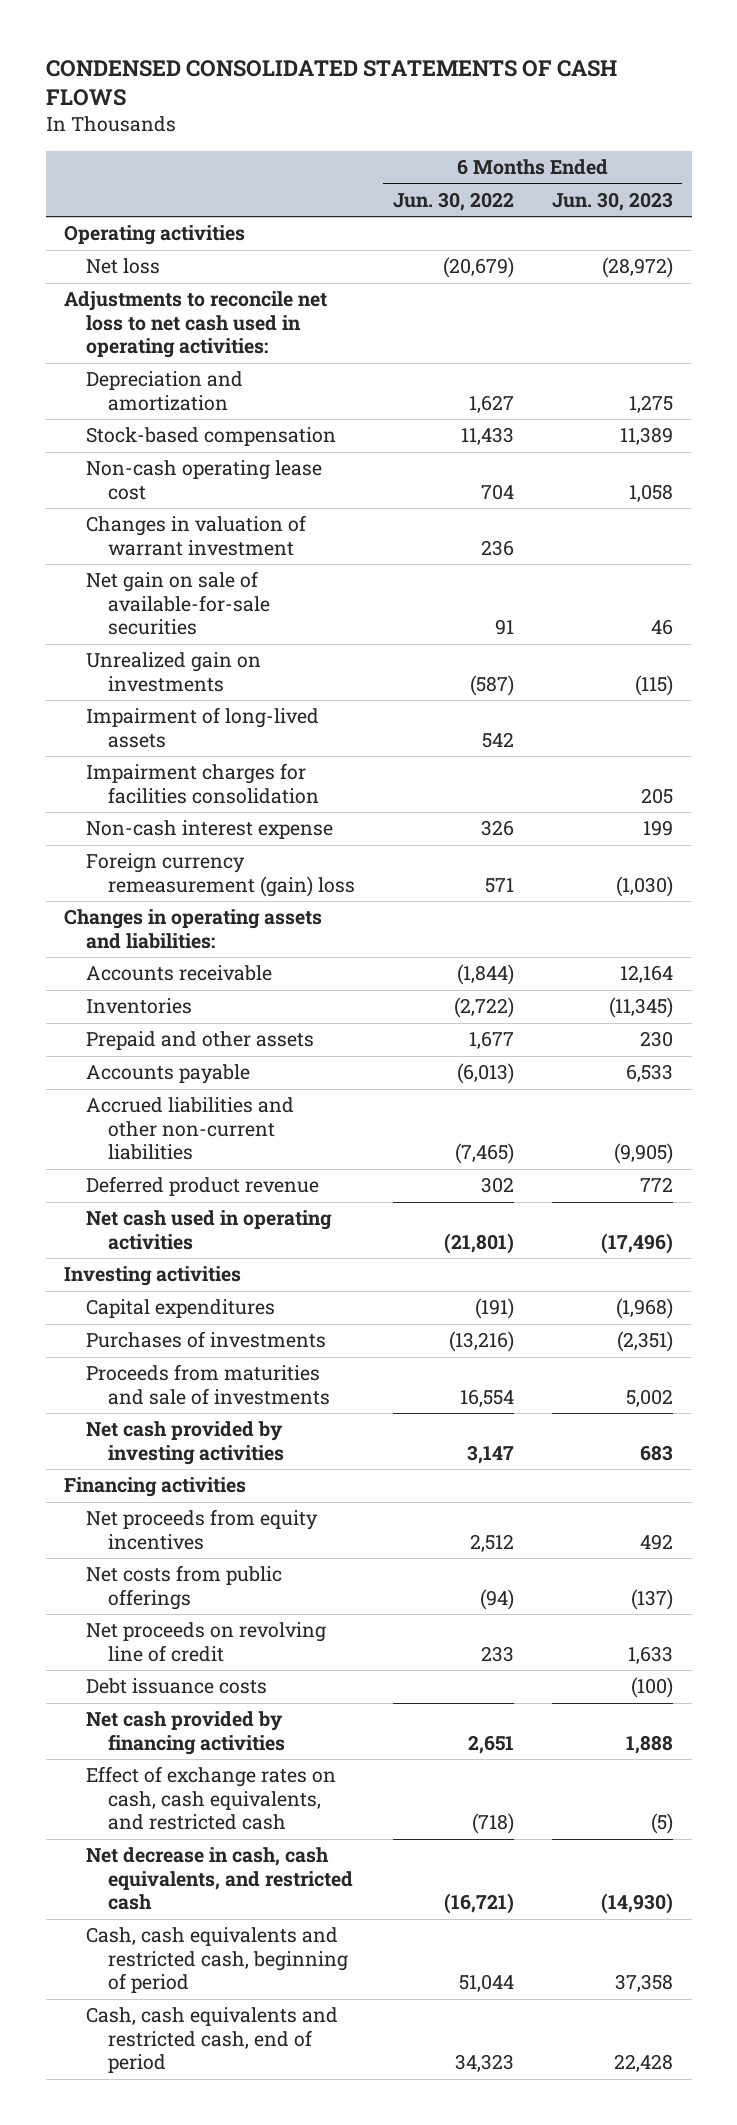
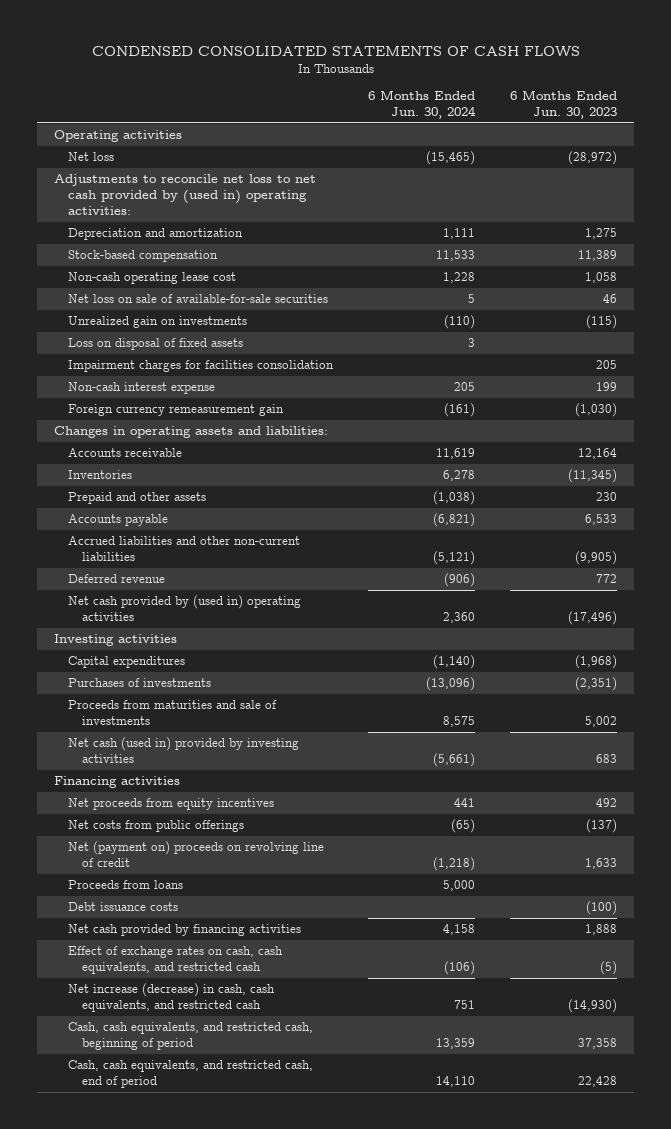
[392,191,514,211] Jun. 30, 2022 -> none
none -> [368,90,477,120] 6 Months Ended Jun. 30, 2024
[64,291,328,359] Adjustments to reconcile net loss to net cash used in operating activities: -> [54,174,317,215] Adjustments to reconcile net loss to net cash provided by (used in) operating activities:
[86,515,307,556] Changes in valuation of warrant investment -> none
[86,571,271,636] Net gain on sale of available-for-sale securities -> [68,294,329,304] Net loss on sale of available-for-sale securities
[86,707,320,748] Impairment of long-lived assets -> none
none -> [68,338,244,351] Loss on disposal of fixed assets
[86,853,356,897] Foreign currency remeasurement (gain) loss -> [68,404,285,417] Foreign currency remeasurement gain
[86,1176,320,1197] Deferred product revenue -> [68,574,166,584] Deferred revenue
[86,1210,333,1250] Net cash used in operating activities -> [68,595,302,622] Net cash provided by (used in) operating activities
[86,1421,285,1465] Net cash provided by investing activities -> [68,737,300,764] Net cash (used in) provided by investing activities
[86,1622,327,1662] Net proceeds on revolving line of credit -> [68,841,325,868] Net (payment on) proceeds on revolving line of credit
none -> [68,880,184,890] Proceeds from loans
[86,1847,354,1911] Net decrease in cash, cash equivalents, and restricted cash -> [68,983,276,1013] Net increase (decrease) in cash, cash equivalents, and restricted cash
[86,1927,349,1994] Cash, cash equivalents and restricted cash, beginning of period -> [68,1022,314,1051] Cash, cash equivalents, and restricted cash, beginning of period
[86,2007,339,2074] Cash, cash equivalents and restricted cash, end of period -> [68,1060,314,1089] Cash, cash equivalents, and restricted cash, end of period

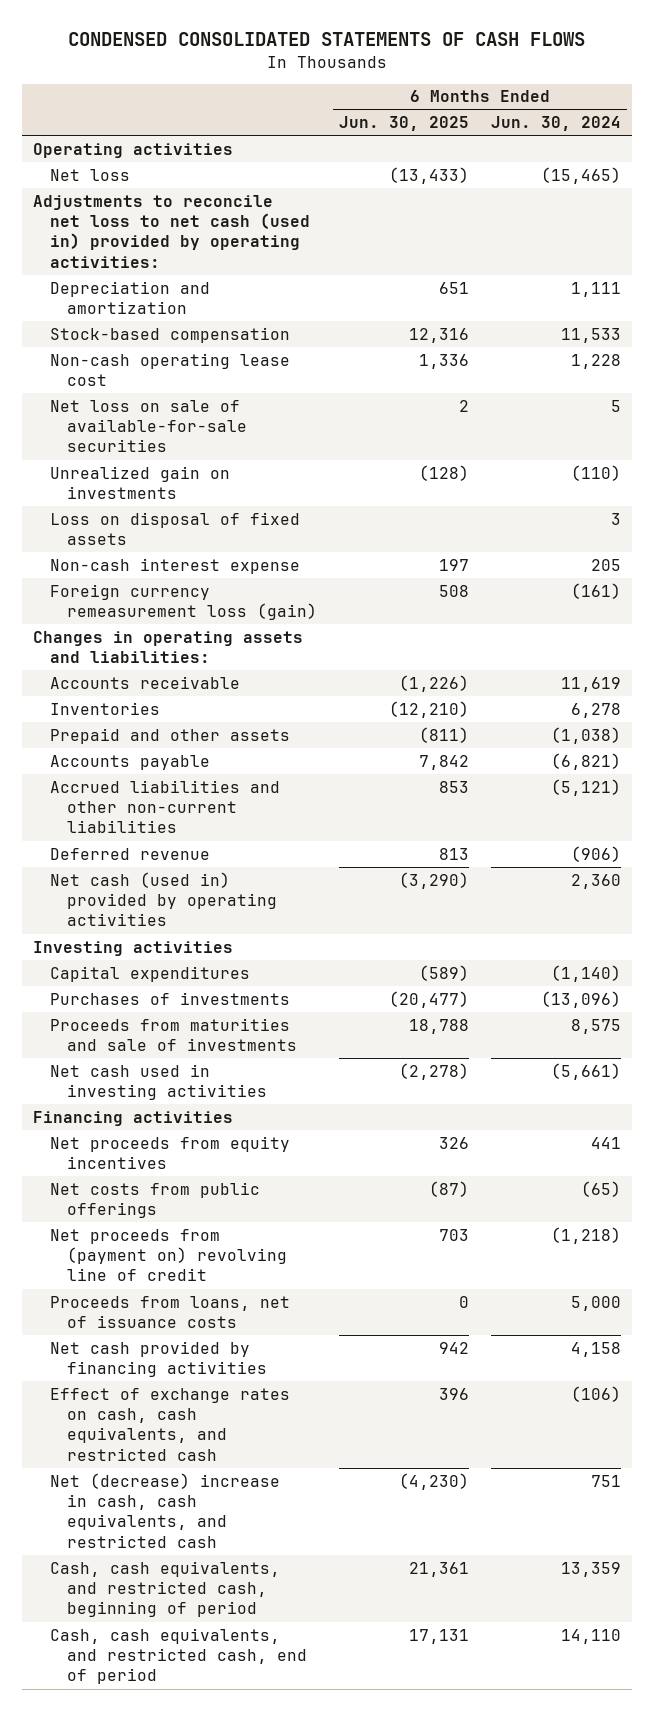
[509,90,617,120] 6 Months Ended Jun. 30, 2023 -> none
none -> [338,116,469,132] Jun. 30, 2025
[54,174,317,215] Adjustments to reconcile net loss to net cash provided by (used in) operating activities: -> [32,194,310,268] Adjustments to reconcile net loss to net cash (used in) provided by operating activities:
[68,360,335,373] Impairment charges for facilities consolidation -> none
[68,404,285,417] Foreign currency remeasurement gain -> [49,583,317,621] Foreign currency remeasurement loss (gain)
[68,595,302,622] Net cash provided by (used in) operating activities -> [49,871,277,927] Net cash (used in) provided by operating activities
[68,737,300,764] Net cash (used in) provided by investing activities -> [49,1063,267,1101] Net cash used in investing activities
[68,880,184,890] Proceeds from loans -> none
[68,902,179,912] Debt issuance costs -> none
[68,841,325,868] Net (payment on) proceeds on revolving line of credit -> [49,1228,287,1282] Net proceeds from (payment on) revolving line of credit
none -> [49,1295,290,1329] Proceeds from loans, net of issuance costs
[68,983,276,1013] Net increase (decrease) in cash, cash equivalents, and restricted cash -> [49,1472,280,1548] Net (decrease) increase in cash, cash equivalents, and restricted cash

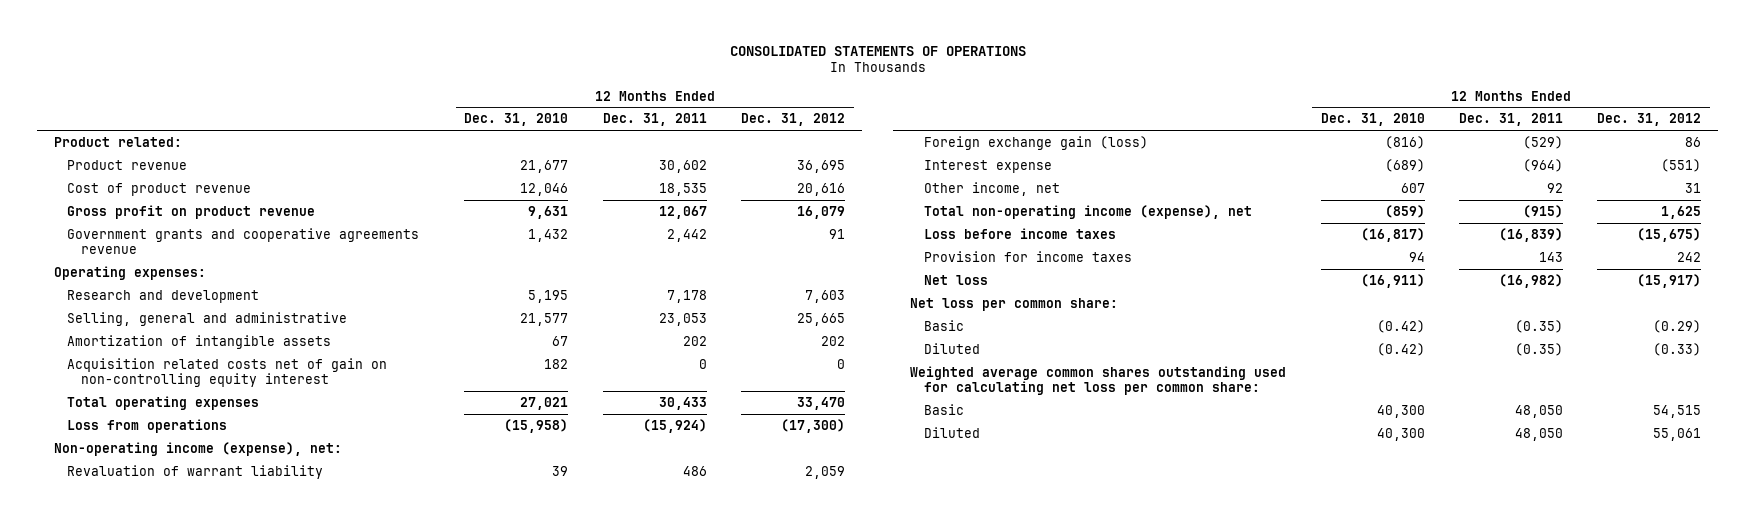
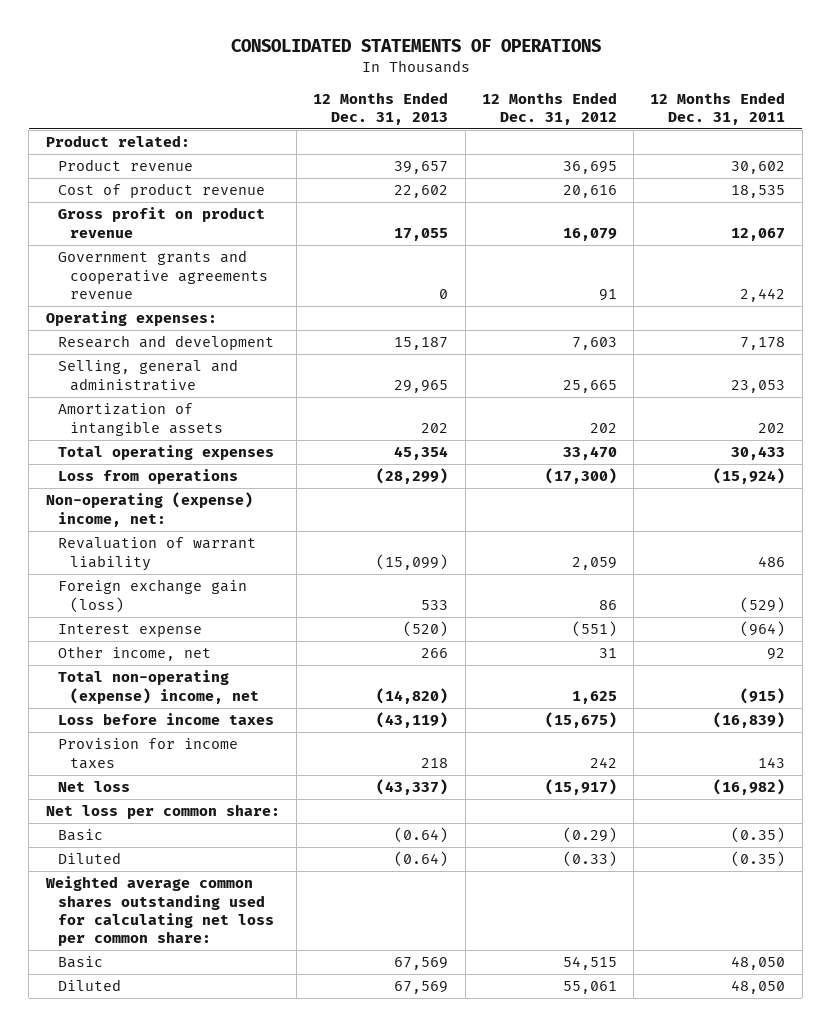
[464,113,569,127] Dec. 31, 2010 -> none
none -> [313,91,449,125] 12 Months Ended Dec. 31, 2013
[67,357,388,387] Acquisition related costs net of gain on non-controlling equity interest -> none
[53,441,342,456] Non-operating income (expense), net: -> [45,492,253,527] Non-operating (expense) income, net:
[923,204,1252,219] Total non-operating income (expense), net -> [57,670,259,704] Total non-operating (expense) income, net

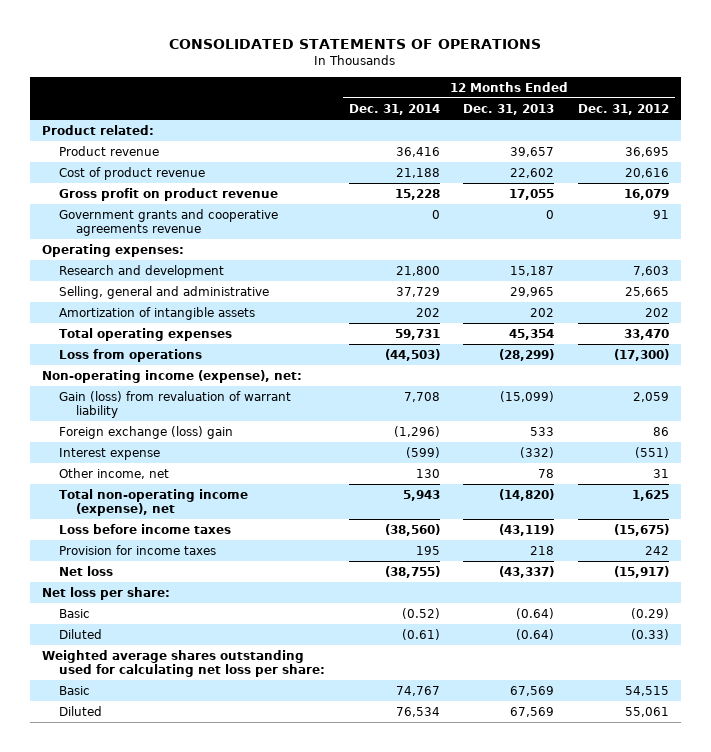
[650,91,786,125] 12 Months Ended Dec. 31, 2011 -> none
none -> [348,104,440,116] Dec. 31, 2014
[45,492,253,527] Non-operating (expense) income, net: -> [41,370,302,384] Non-operating income (expense), net:
[57,537,256,571] Revaluation of warrant liability -> [58,391,291,419] Gain (loss) from revaluation of warrant liability
[57,579,247,613] Foreign exchange gain (loss) -> [58,426,233,440] Foreign exchange (loss) gain
[403,621,449,638] (520) -> [520,447,555,459] (332)
[421,648,449,659] 266 -> [538,469,555,479] 78
[57,670,259,704] Total non-operating (expense) income, net -> [58,489,248,517] Total non-operating income (expense), net
[45,804,280,820] Net loss per common share: -> [41,587,170,601] Net loss per share:
[44,876,274,946] Weighted average common shares outstanding used for calculating net loss per common share: -> [41,650,325,678] Weighted average shares outstanding used for calculating net loss per share:

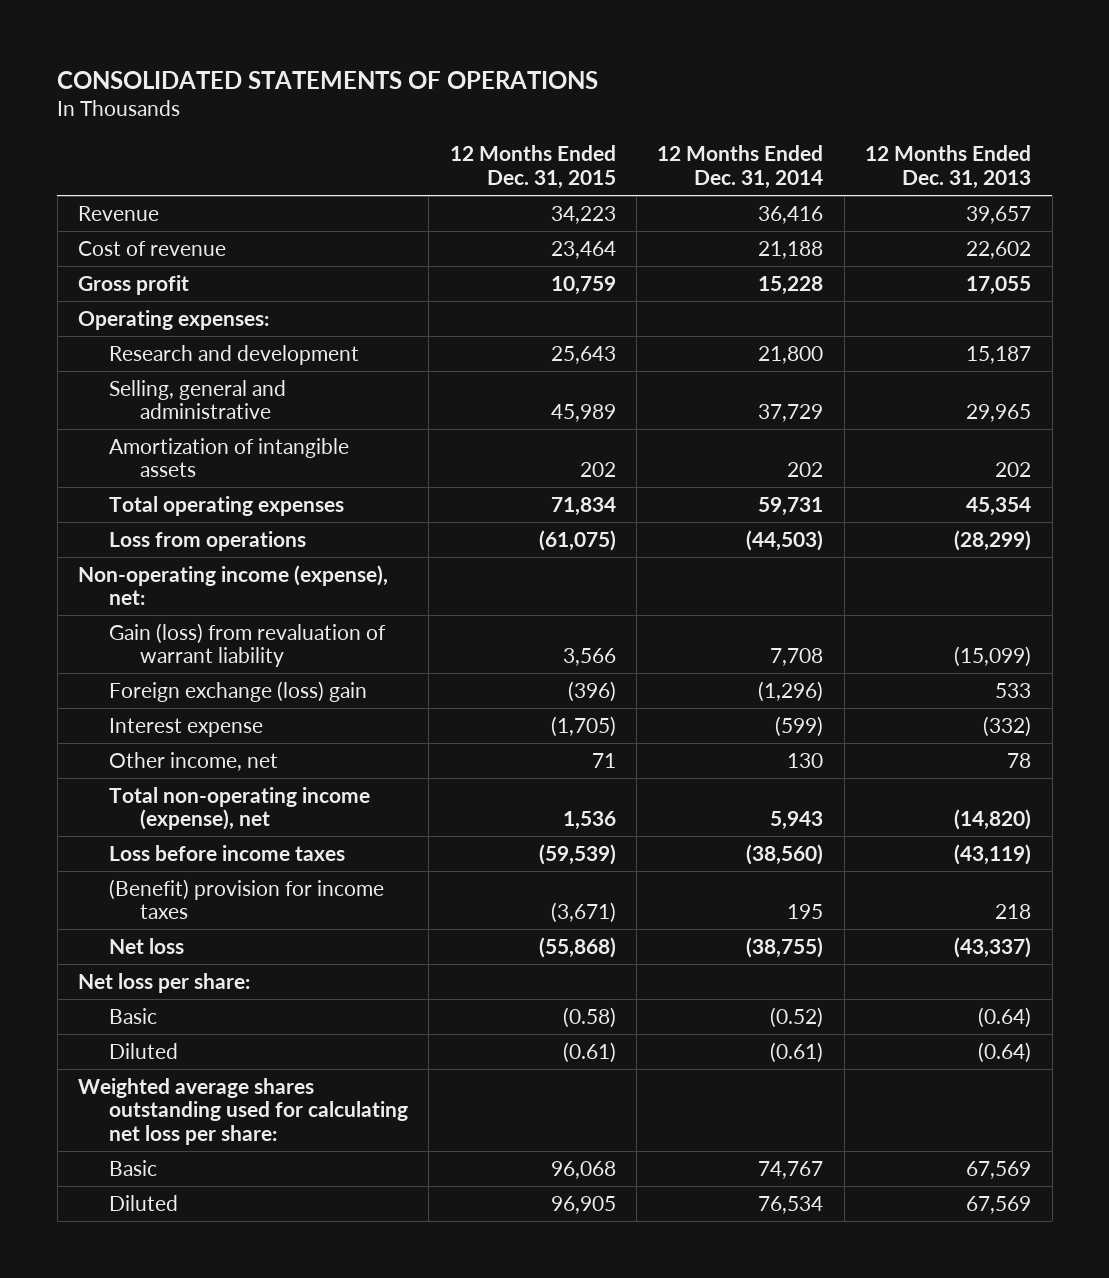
[578,104,670,116] Dec. 31, 2012 -> none
none -> [449,145,616,190] 12 Months Ended Dec. 31, 2015
[41,125,154,136] Product related: -> none
[58,209,278,237] Government grants and cooperative agreements revenue -> none
[58,146,159,157] Product revenue -> [78,205,160,221] Revenue
[58,167,205,181] Cost of product revenue -> [78,240,227,256] Cost of revenue
[58,188,278,202] Gross profit on product revenue -> [78,274,190,295] Gross profit
[58,545,216,556] Provision for income taxes -> [108,878,384,920] (Benefit) provision for income taxes

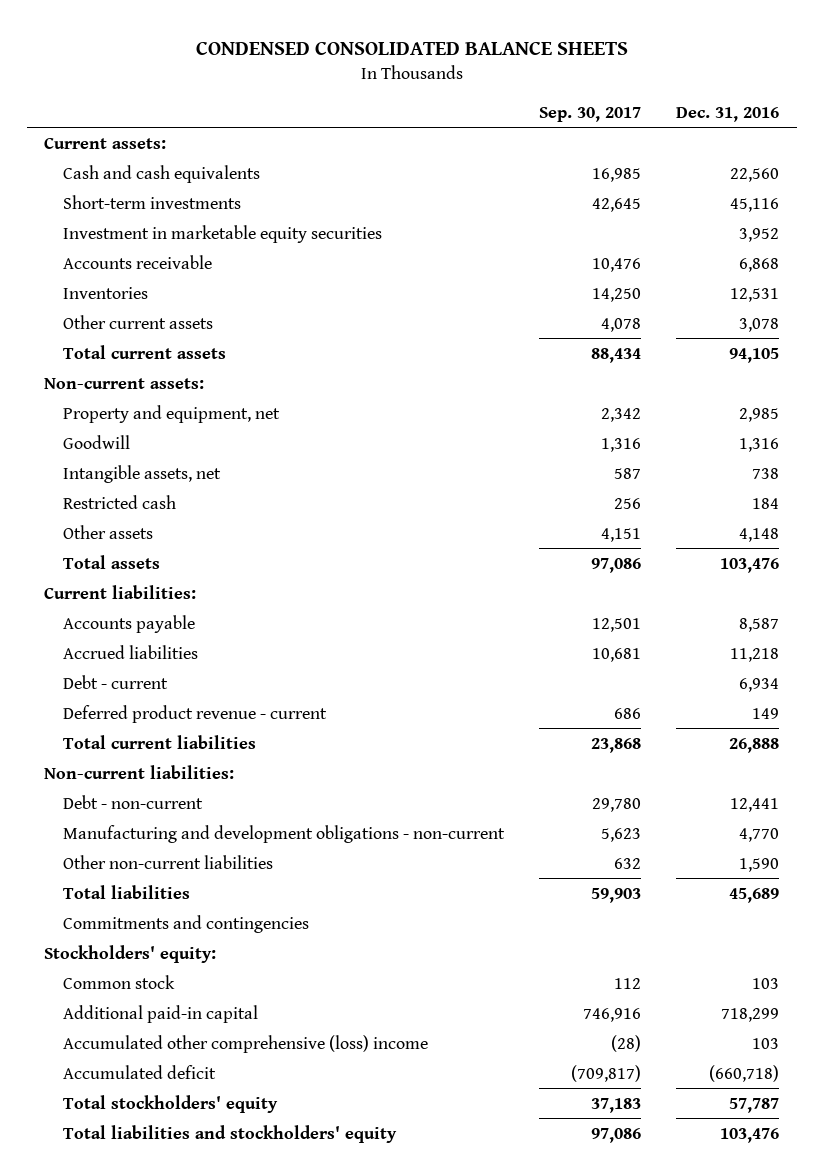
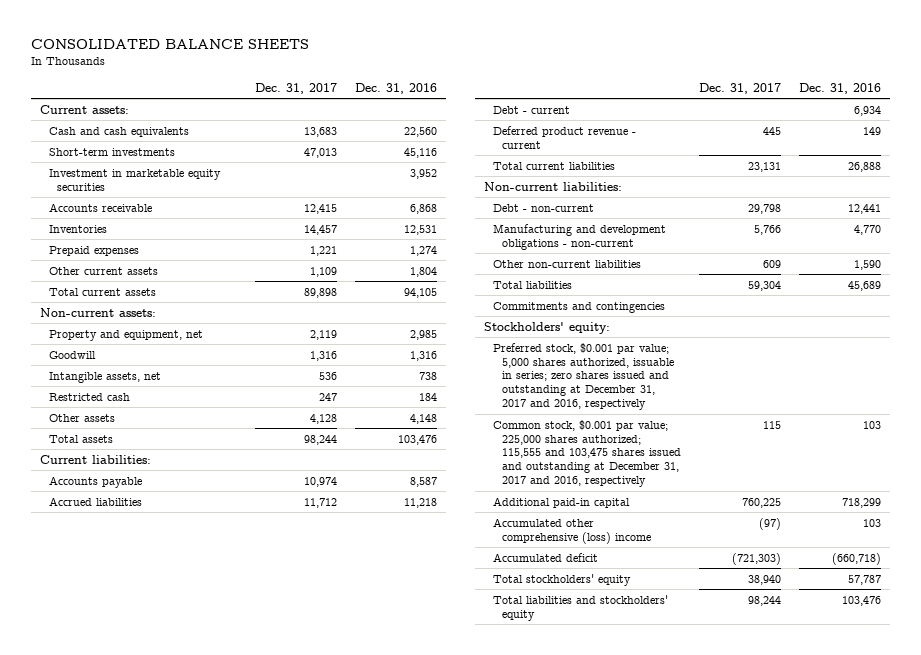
[195,41,628,55] CONDENSED CONSOLIDATED BALANCE SHEETS -> [31,39,310,50] CONSOLIDATED BALANCE SHEETS
[539,106,642,122] Sep. 30, 2017 -> none
none -> [254,82,337,94] Dec. 31, 2017
none -> [48,245,139,256] Prepaid expenses
[739,317,780,332] 3,078 -> [409,266,437,277] 1,804
none -> [492,342,674,410] Preferred stock, $0.001 par value; 5,000 shares authorized, issuable in series; zero shares issued and outstanding at December 31, 2017 and 2016, respectively
[63,974,176,989] Common stock -> [492,419,681,487] Common stock, $0.001 par value; 225,000 shares authorized; 115,555 and 103,475 shares issued and outstanding at December 31, 2017 and 2016, respectively

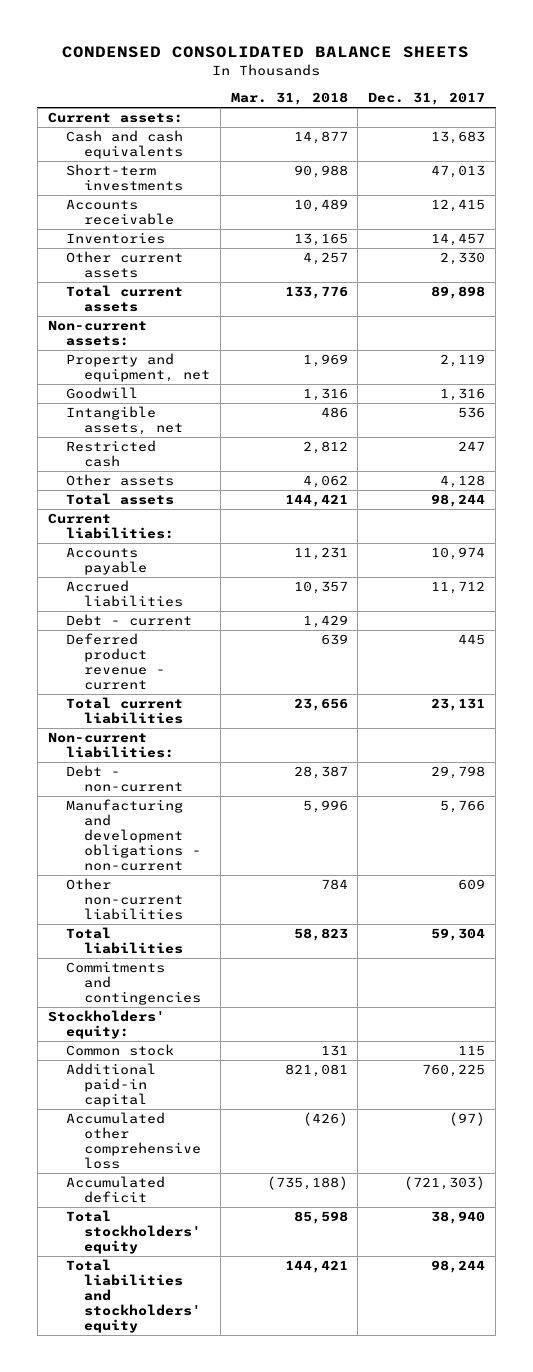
[31,39,310,50] CONSOLIDATED BALANCE SHEETS -> [62,46,470,59] CONDENSED CONSOLIDATED BALANCE SHEETS
[354,82,437,94] Dec. 31, 2016 -> none
none -> [230,92,348,106] Mar. 31, 2018
[48,168,221,191] Investment in marketable equity securities -> none
[48,245,139,256] Prepaid expenses -> none
[309,266,337,277] 1,109 -> [440,252,486,266] 2,330
[492,342,674,410] Preferred stock, $0.001 par value; 5,000 shares authorized, issuable in series; zero shares issued and outstanding at December 31, 2017 and 2016, respectively -> none
[492,419,681,487] Common stock, $0.001 par value; 225,000 shares authorized; 115,555 and 103,475 shares issued and outstanding at December 31, 2017 and 2016, respectively -> [65,1044,174,1057] Common stock
[492,517,651,544] Accumulated other comprehensive (loss) income -> [65,1112,201,1169] Accumulated other comprehensive loss

